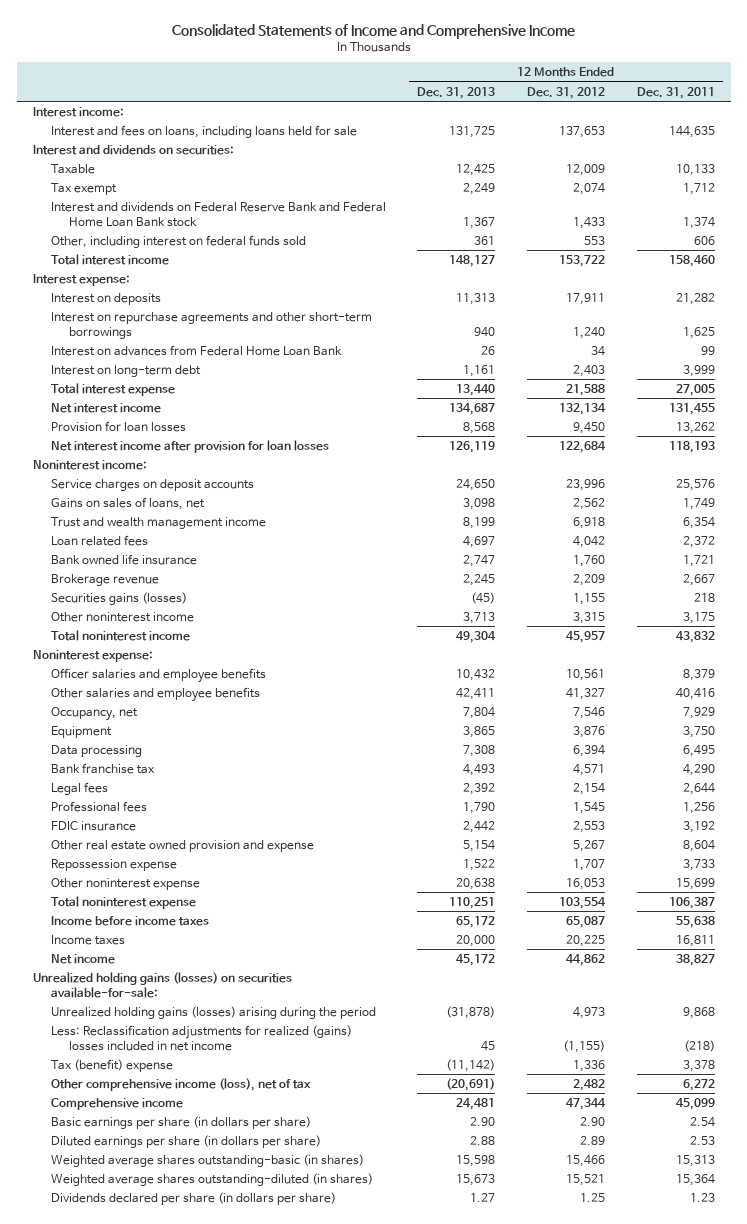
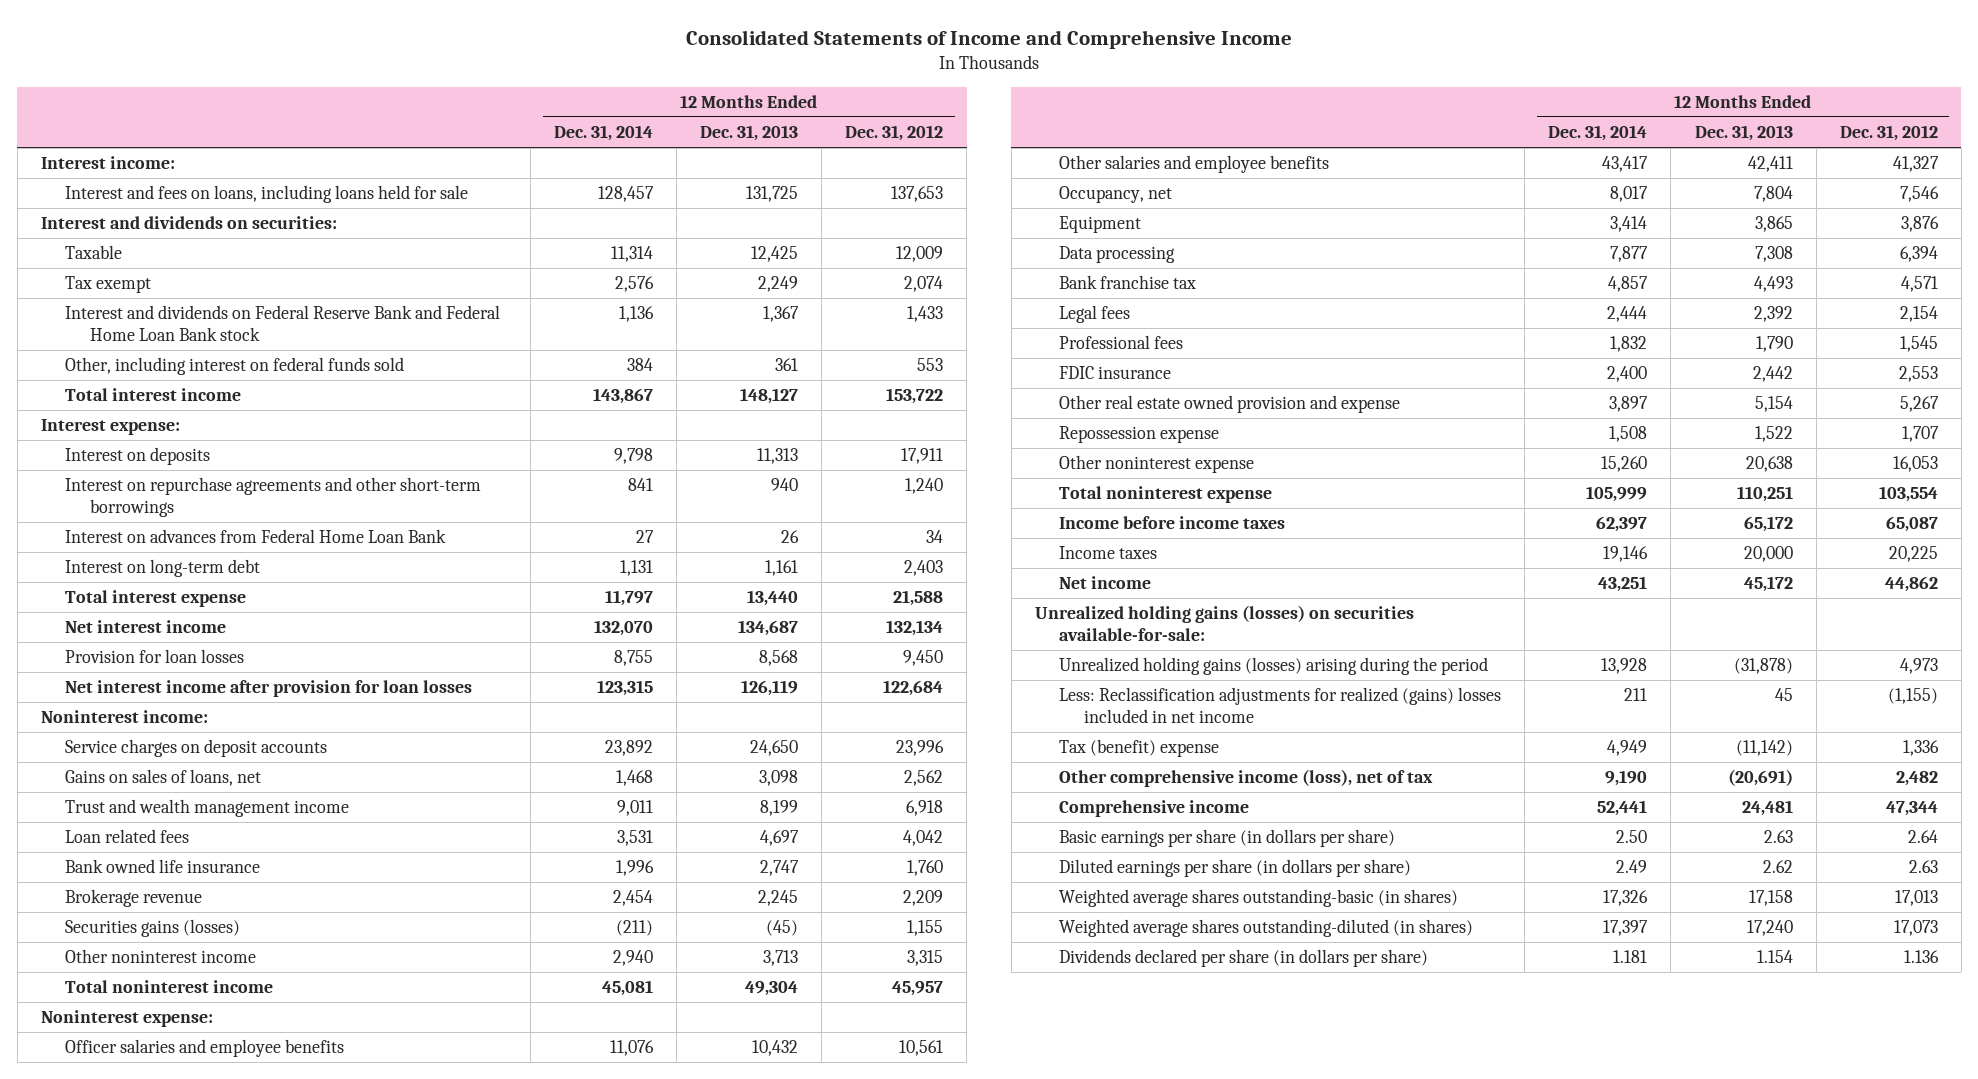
[636,86,715,99] Dec. 31, 2011 -> none
none -> [554,125,654,142] Dec. 31, 2014
[470,1116,496,1126] 2.90 -> [1763,830,1793,844] 2.63
[580,1116,606,1126] 2.90 -> [1907,830,1938,844] 2.64
[470,1135,496,1145] 2.88 -> [1762,860,1793,874] 2.62
[580,1135,606,1145] 2.89 -> [1908,860,1938,874] 2.63
[456,1154,496,1167] 15,598 -> [1748,890,1793,907] 17,158
[566,1154,606,1167] 15,466 -> [1894,890,1938,907] 17,013
[456,1173,496,1186] 15,673 -> [1746,920,1793,937] 17,240
[566,1173,606,1186] 15,521 -> [1893,920,1938,937] 17,073
[470,1192,496,1202] 1.27 -> [1756,950,1793,964] 1.154
[580,1192,606,1202] 1.25 -> [1903,950,1939,964] 1.136

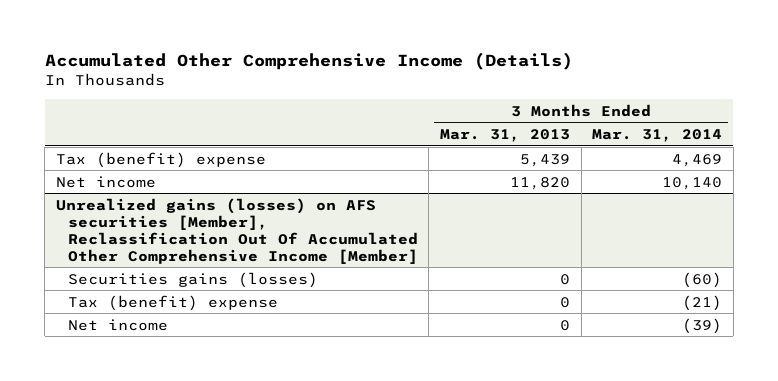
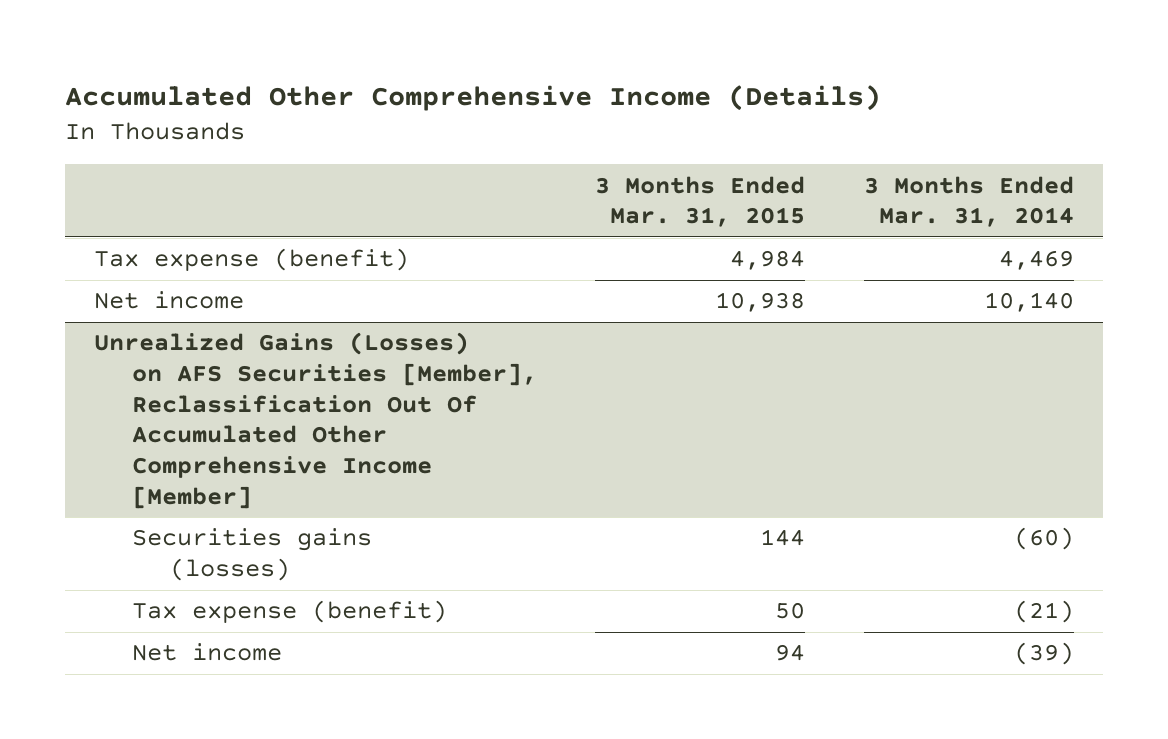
[440,129,571,143] Mar. 31, 2013 -> none
none -> [595,175,806,228] 3 Months Ended Mar. 31, 2015
[55,151,266,168] Tax (benefit) expense -> [94,248,410,272] Tax expense (benefit)
[55,197,418,264] Unrealized gains (losses) on AFS securities [Member], Reclassification Out Of Accumulated Other Comprehensive Income [Member] -> [94,332,538,509] Unrealized Gains (Losses) on AFS Securities [Member], Reclassification Out Of Accumulated Other Comprehensive Income [Member]
[67,294,278,311] Tax (benefit) expense -> [132,600,448,624] Tax expense (benefit)

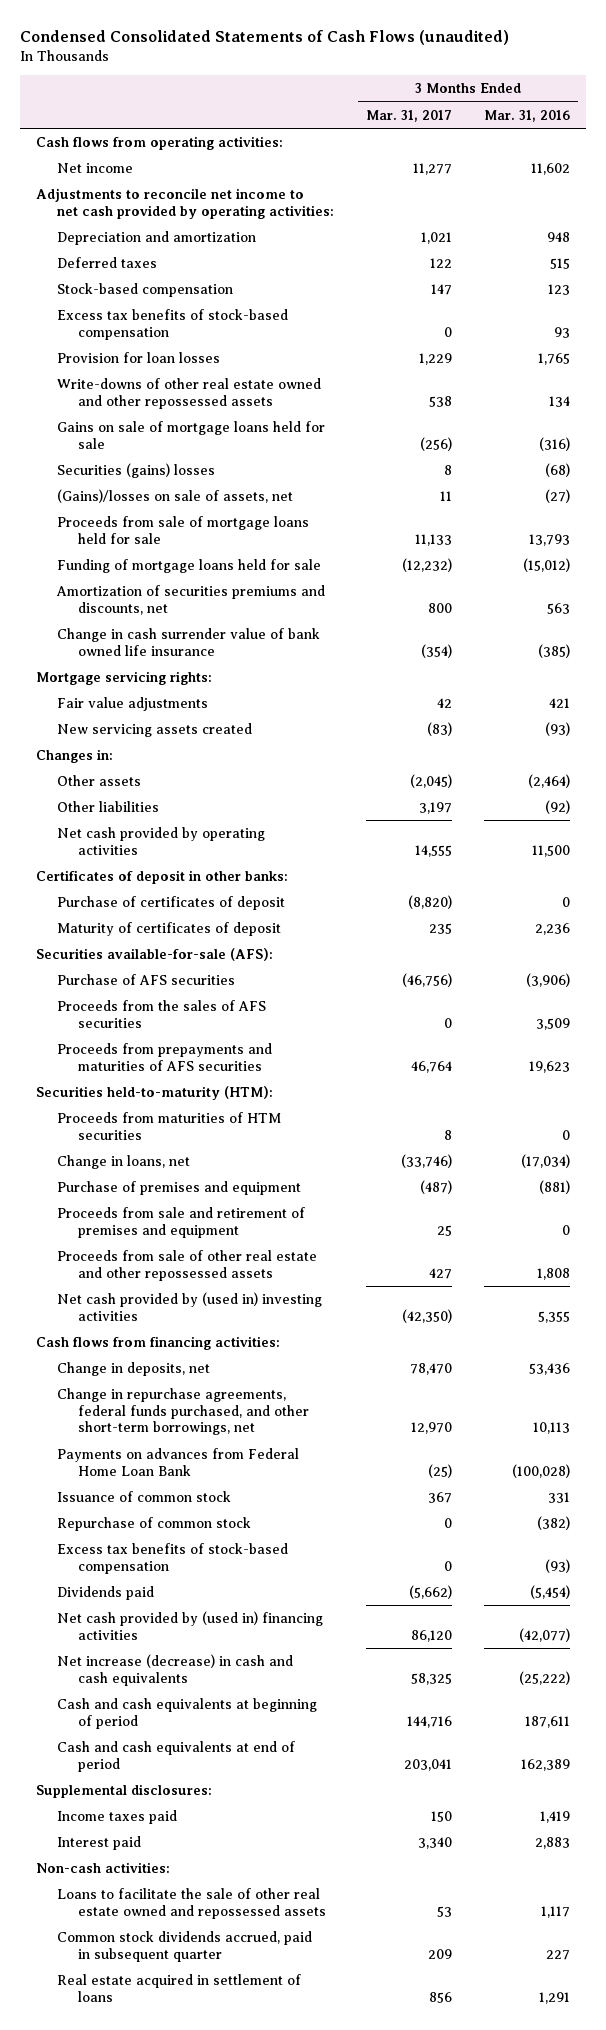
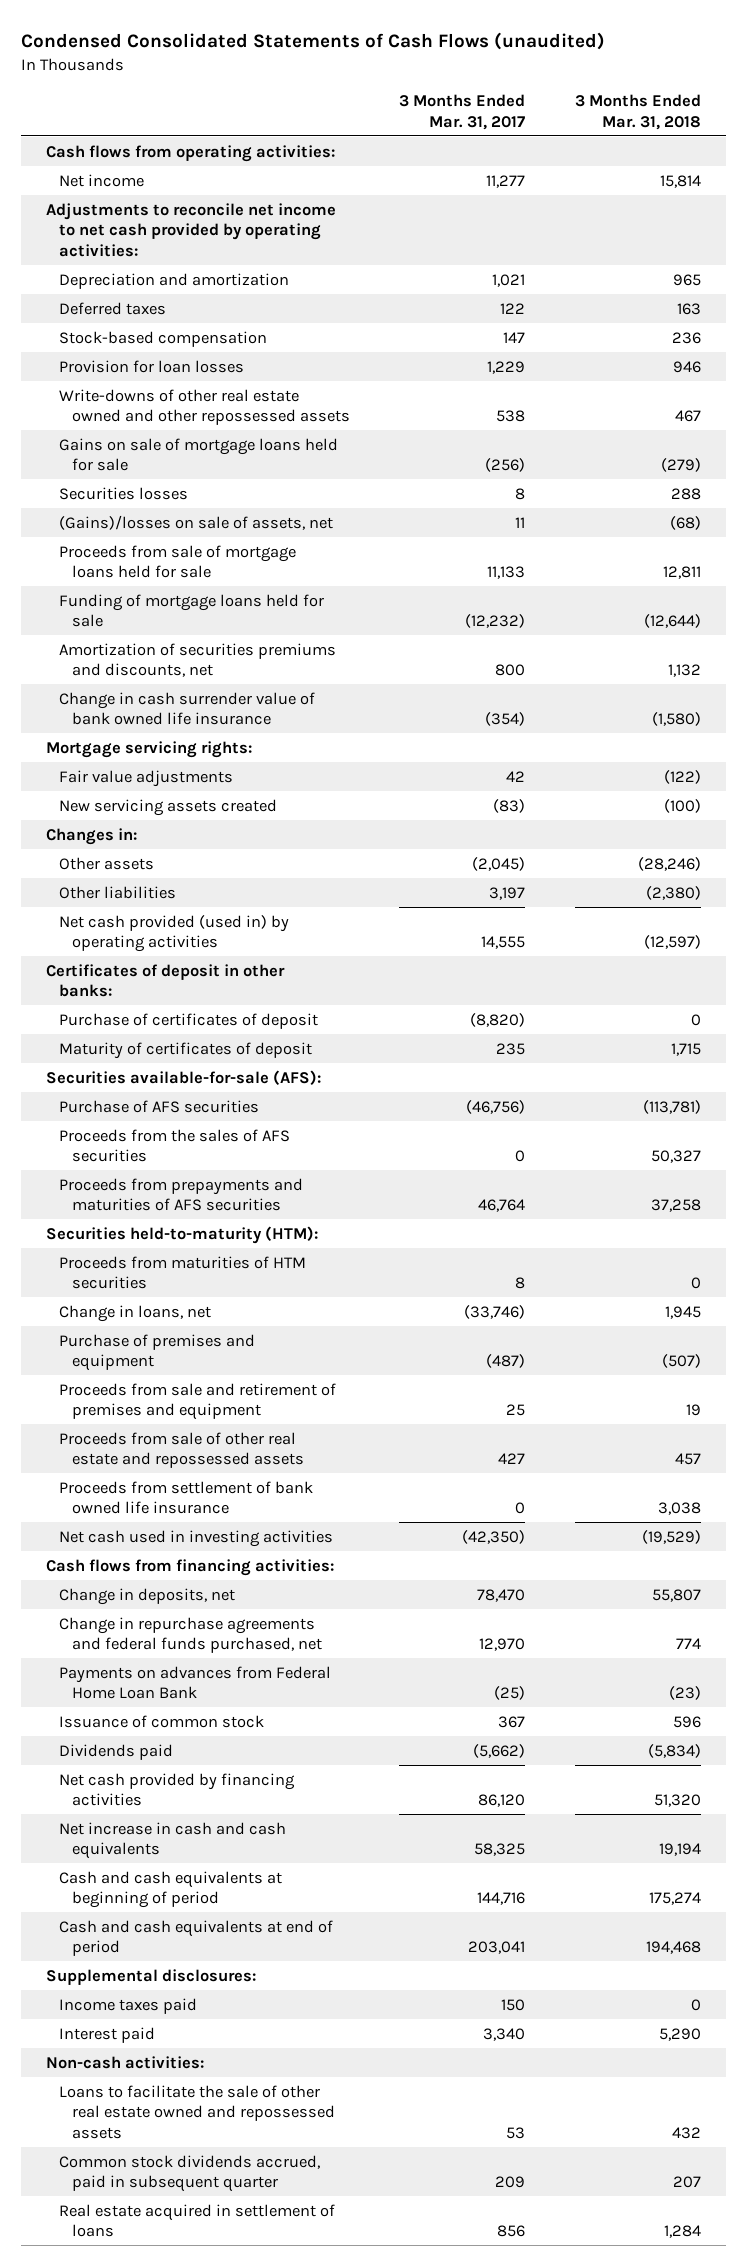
[484,109,571,122] Mar. 31, 2016 -> none
none -> [575,93,702,130] 3 Months Ended Mar. 31, 2018
[56,309,288,340] Excess tax benefits of stock-based compensation -> none
[56,463,215,479] Securities (gains) losses -> [58,486,188,500] Securities losses
[56,827,265,855] Net cash provided by operating activities -> [58,914,289,953] Net cash provided (used in) by operating activities
[56,1250,317,1281] Proceeds from sale of other real estate and other repossessed assets -> [58,1431,304,1469] Proceeds from sale of other real estate and repossessed assets
none -> [58,1480,313,1515] Proceeds from settlement of bank owned life insurance
[56,1292,322,1321] Net cash provided by (used in) investing activities -> [58,1529,333,1547] Net cash used in investing activities
[56,1388,309,1436] Change in repurchase agreements, federal funds purchased, and other short-term borrowings, net -> [58,1616,322,1654] Change in repurchase agreements and federal funds purchased, net
[56,1517,251,1532] Repurchase of common stock -> none
[56,1543,288,1574] Excess tax benefits of stock-based compensation -> none
[56,1611,323,1640] Net cash provided by (used in) financing activities -> [58,1772,295,1807] Net cash provided by financing activities
[56,1654,293,1686] Net increase (decrease) in cash and cash equivalents -> [58,1821,286,1860] Net increase in cash and cash equivalents

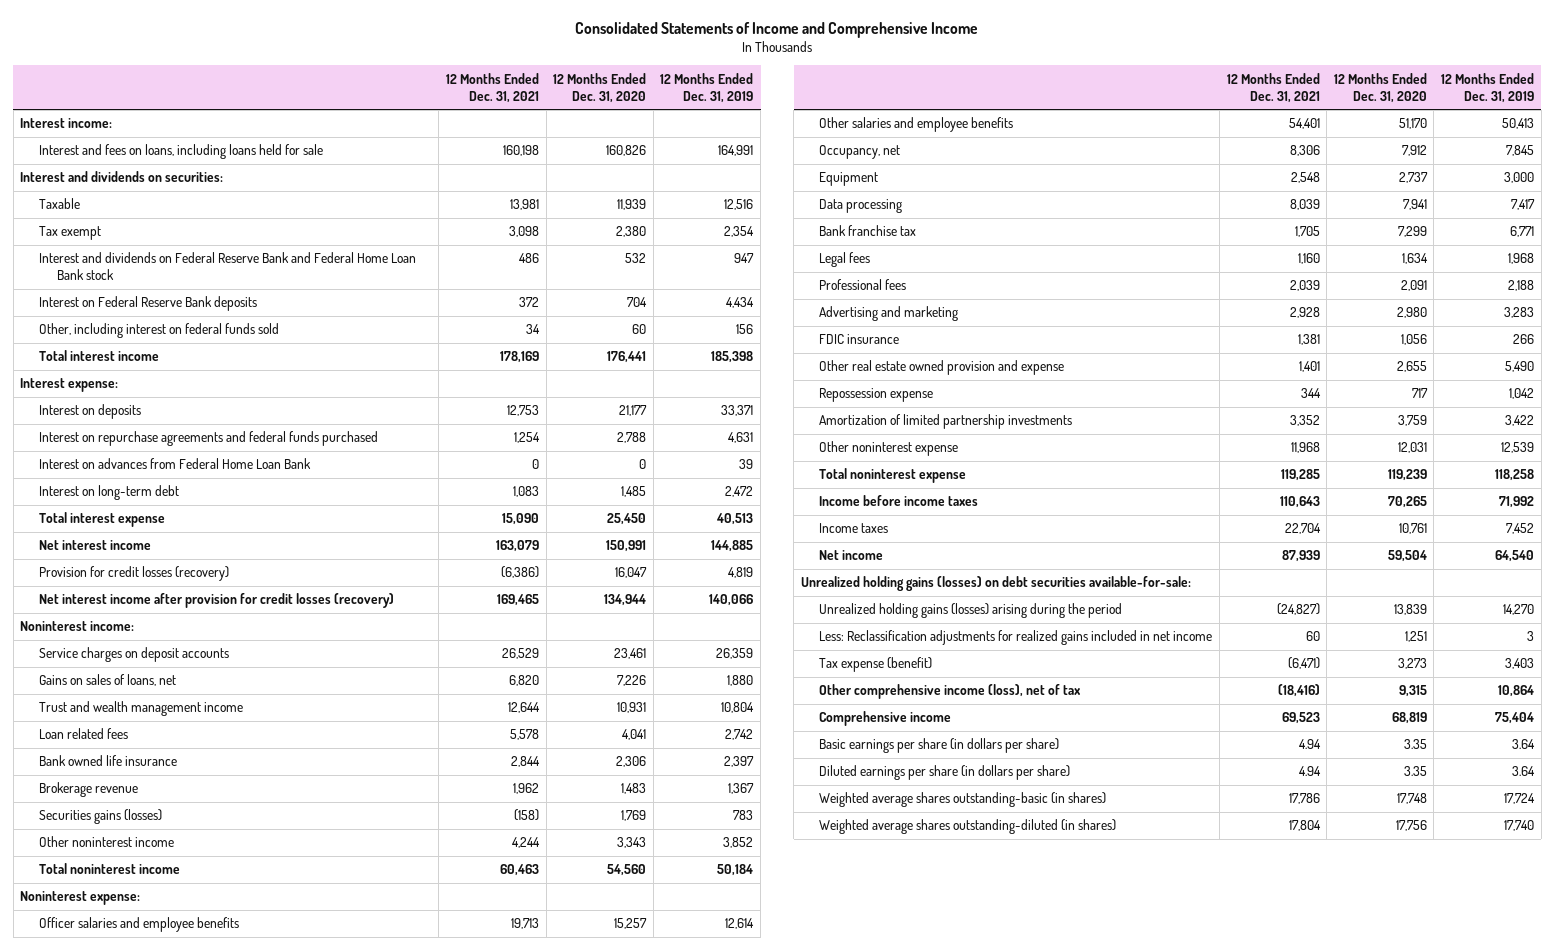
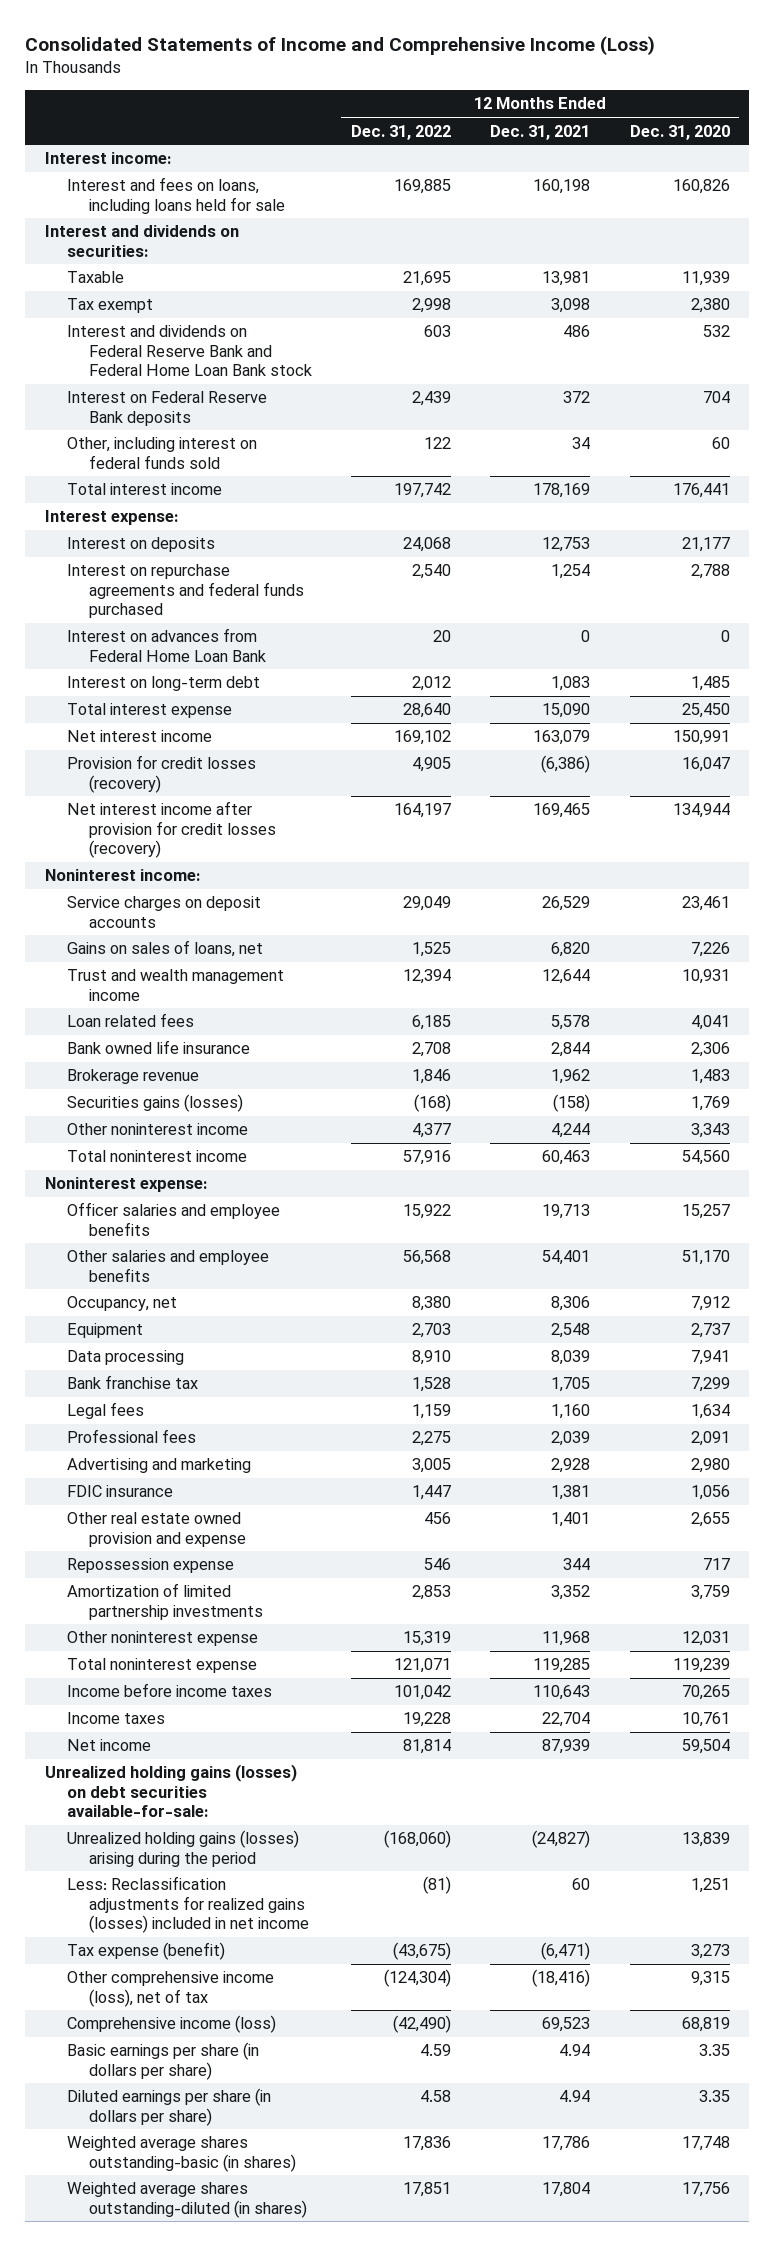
[575,21,979,38] Consolidated Statements of Income and Comprehensive Income -> [25,35,656,55] Consolidated Statements of Income and Comprehensive Income (Loss)
[660,72,754,103] 12 Months Ended Dec. 31, 2019 -> none
none -> [351,124,452,140] Dec. 31, 2022
[819,630,1213,646] Less: Reclassification adjustments for realized gains included in net income -> [66,1876,310,1934] Less: Reclassification adjustments for realized gains (losses) included in net income
[819,711,952,727] Comprehensive income -> [66,2015,276,2034] Comprehensive income (loss)

